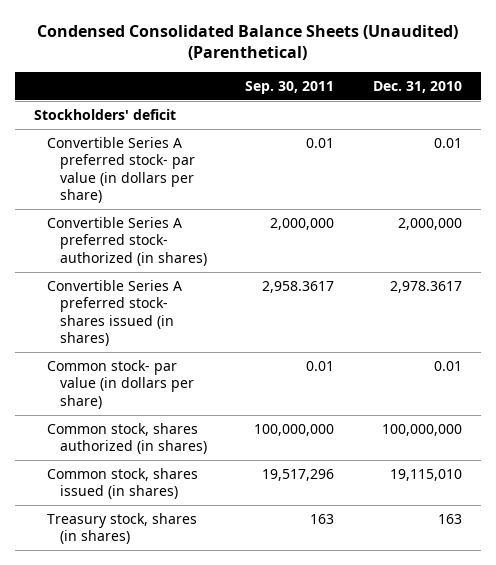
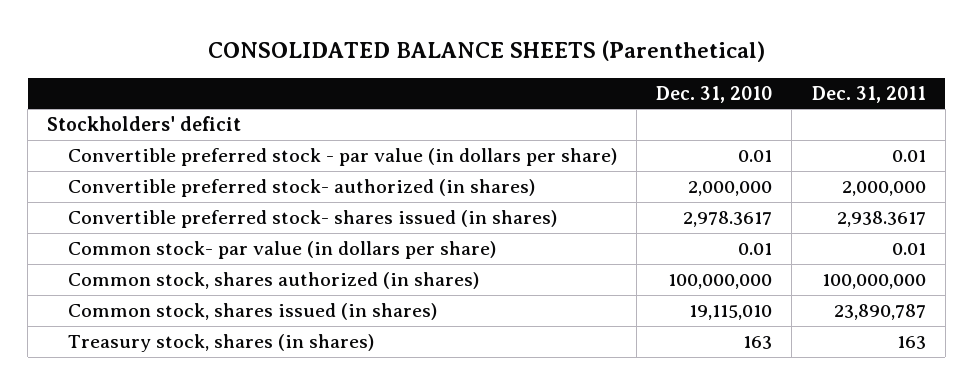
[36,24,458,61] Condensed Consolidated Balance Sheets (Unaudited) (Parenthetical) -> [208,40,766,63] CONSOLIDATED BALANCE SHEETS (Parenthetical)
[245,80,335,94] Sep. 30, 2011 -> none
none -> [811,85,926,103] Dec. 31, 2011
[47,136,195,204] Convertible Series A preferred stock- par value (in dollars per share) -> [68,148,618,167] Convertible preferred stock - par value (in dollars per share)
[47,216,207,266] Convertible Series A preferred stock- authorized (in shares) -> [68,179,536,198] Convertible preferred stock- authorized (in shares)
[47,279,183,347] Convertible Series A preferred stock- shares issued (in shares) -> [68,210,558,229] Convertible preferred stock- shares issued (in shares)

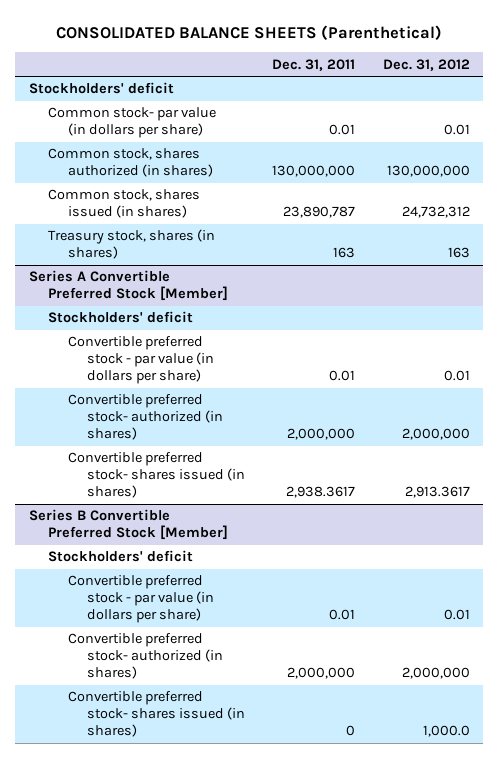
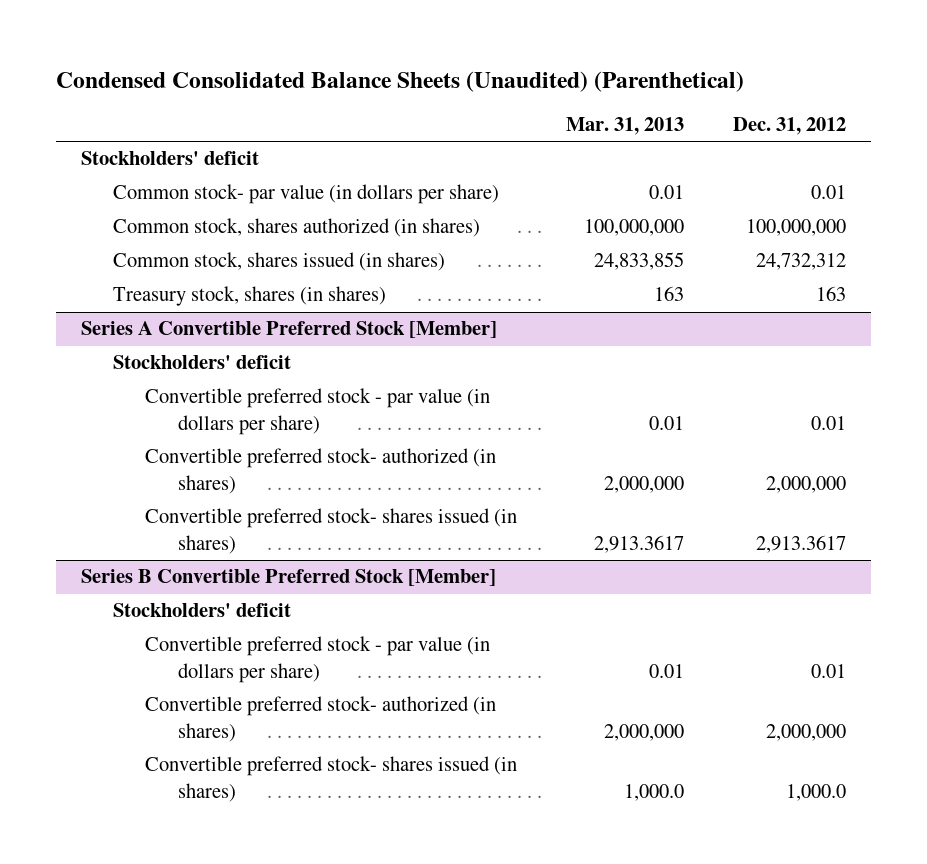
[56,24,443,40] CONSOLIDATED BALANCE SHEETS (Parenthetical) -> [55,70,744,92] Condensed Consolidated Balance Sheets (Unaudited) (Parenthetical)
[272,58,356,71] Dec. 31, 2011 -> none
none -> [566,117,685,136] Mar. 31, 2013
[386,165,470,178] 130,000,000 -> [746,219,847,237] 100,000,000

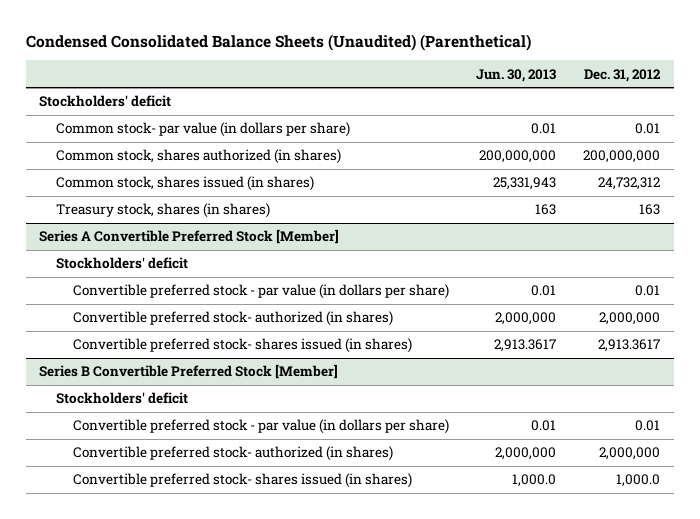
[566,117,685,136] Mar. 31, 2013 -> none
none -> [476,68,557,82] Jun. 30, 2013
[746,219,847,237] 100,000,000 -> [583,150,661,164] 200,000,000

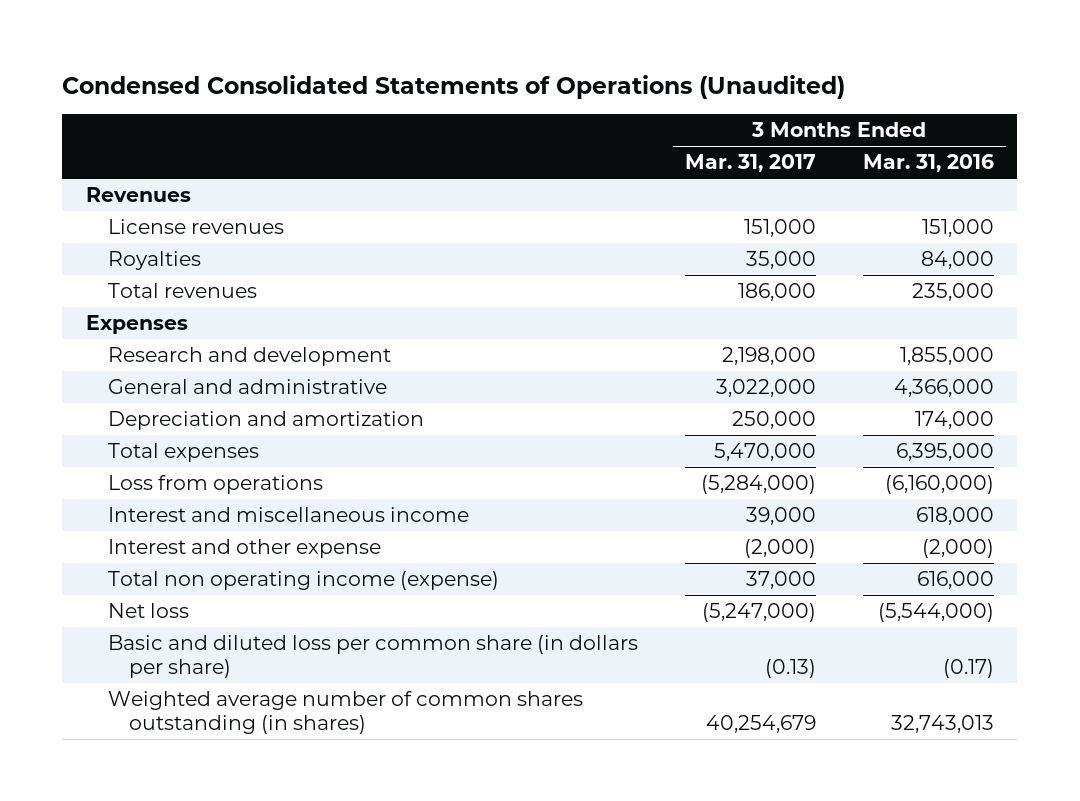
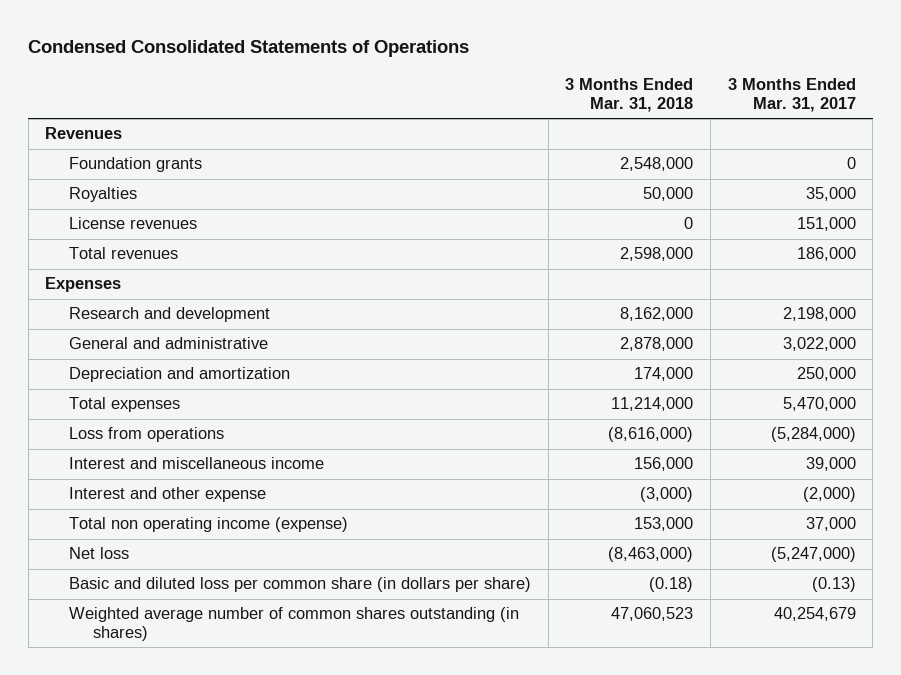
[62,74,846,99] Condensed Consolidated Statements of Operations (Unaudited) -> [28,40,470,58] Condensed Consolidated Statements of Operations
[862,154,994,173] Mar. 31, 2016 -> none
none -> [565,78,694,112] 3 Months Ended Mar. 31, 2018
none -> [69,157,203,173] Foundation grants
[107,219,284,235] License revenues -> [69,217,198,230] License revenues

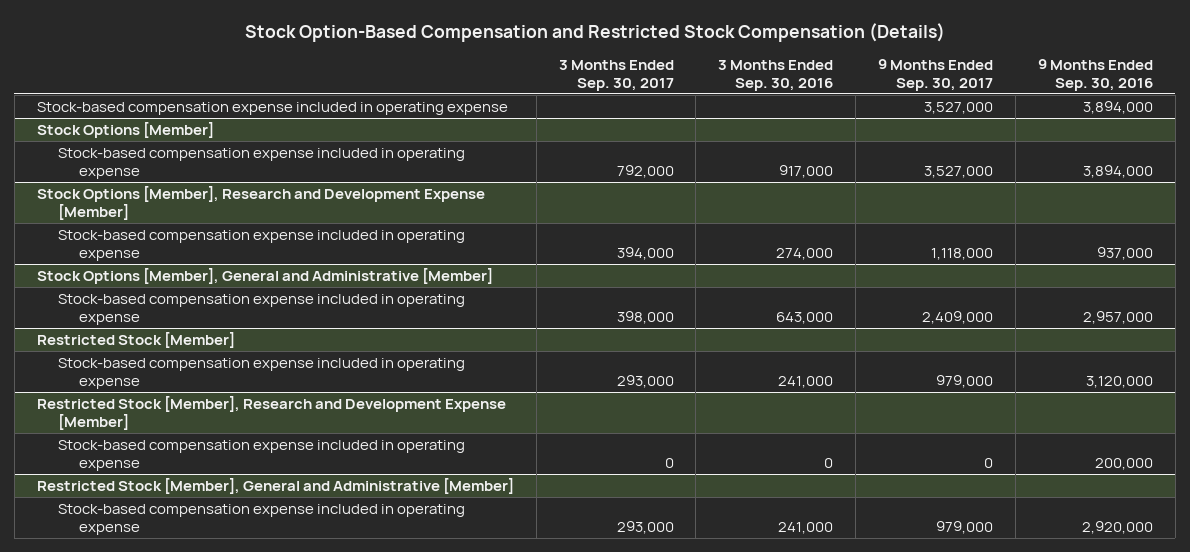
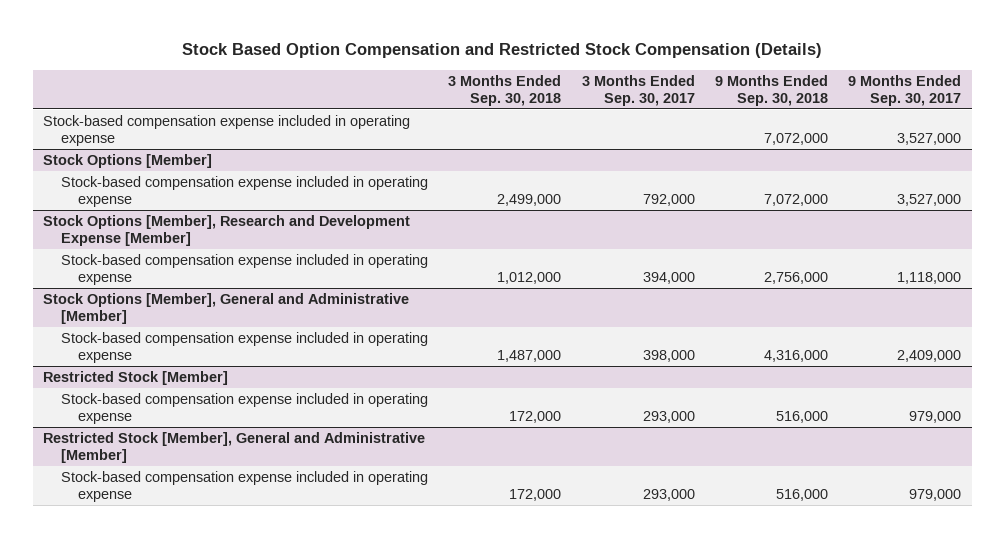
[244,22,945,42] Stock Option-Based Compensation and Restricted Stock Compensation (Details) -> [182,43,823,59] Stock Based Option Compensation and Restricted Stock Compensation (Details)
[718,59,834,91] 3 Months Ended Sep. 30, 2016 -> none
[1037,58,1153,91] 9 Months Ended Sep. 30, 2016 -> none
none -> [448,74,562,106] 3 Months Ended Sep. 30, 2018
none -> [715,74,829,106] 9 Months Ended Sep. 30, 2018
[36,396,506,431] Restricted Stock [Member], Research and Development Expense [Member] -> none
[57,440,465,472] Stock-based compensation expense included in operating expense -> none

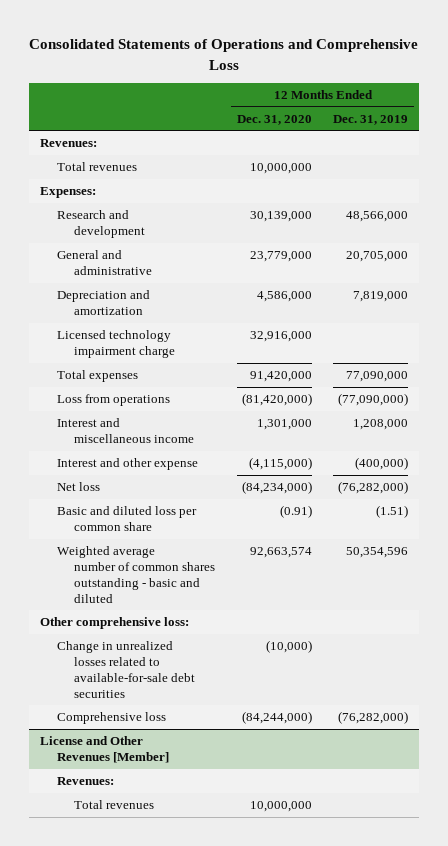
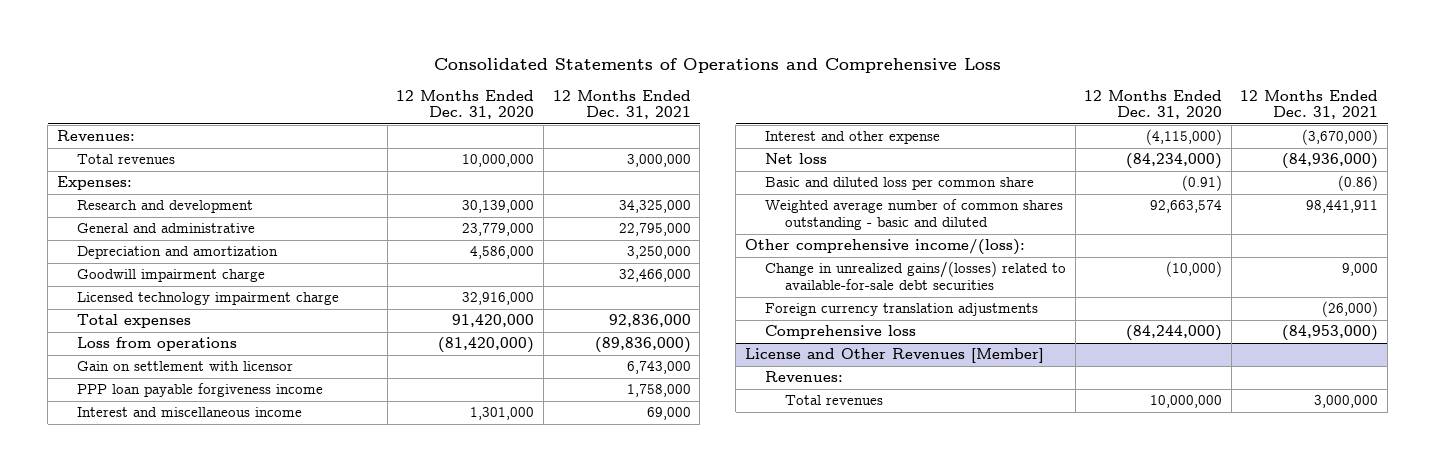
[333,114,409,125] Dec. 31, 2019 -> none
none -> [552,89,691,120] 12 Months Ended Dec. 31, 2021
none -> [77,269,266,283] Goodwill impairment charge
none -> [77,361,294,372] Gain on settlement with licensor
none -> [77,383,324,398] PPP loan payable forgiveness income
[39,617,189,630] Other comprehensive loss: -> [744,239,1025,256] Other comprehensive income/(loss):
[57,641,196,698] Change in unrealized losses related to available-for-sale debt securities -> [764,261,1066,291] Change in unrealized gains/(losses) related to available-for-sale debt securities
none -> [764,303,1038,317] Foreign currency translation adjustments

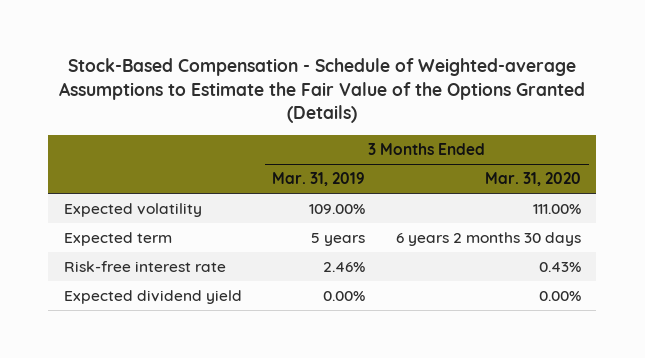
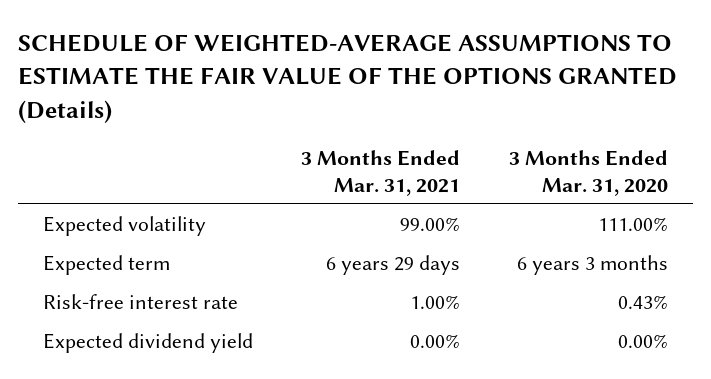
[59,57,586,124] Stock-Based Compensation - Schedule of Weighted-average Assumptions to Estimate the Fair Value of the Options Granted (Details) -> [18,34,678,123] SCHEDULE OF WEIGHTED-AVERAGE ASSUMPTIONS TO ESTIMATE THE FAIR VALUE OF THE OPTIONS GRANTED (Details)
[272,172,366,187] Mar. 31, 2019 -> none
none -> [301,150,461,196] 3 Months Ended Mar. 31, 2021
[396,232,582,247] 6 years 2 months 30 days -> [517,255,669,276] 6 years 3 months

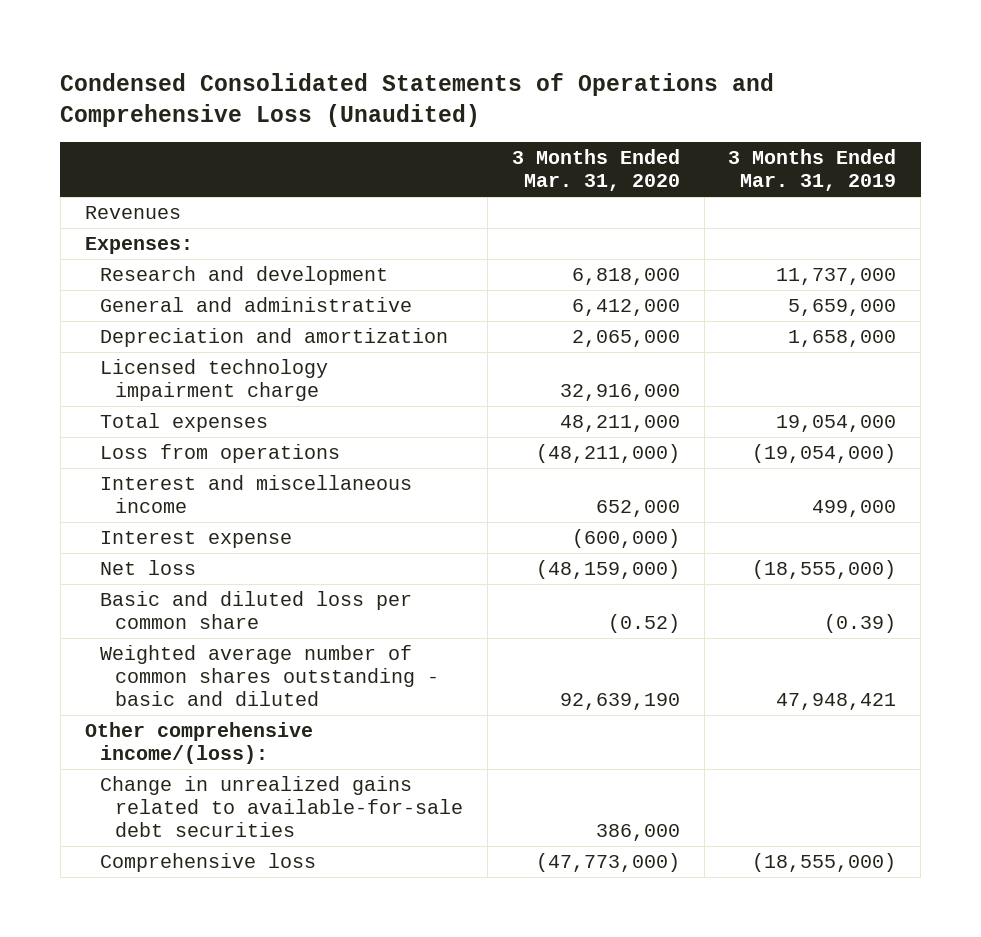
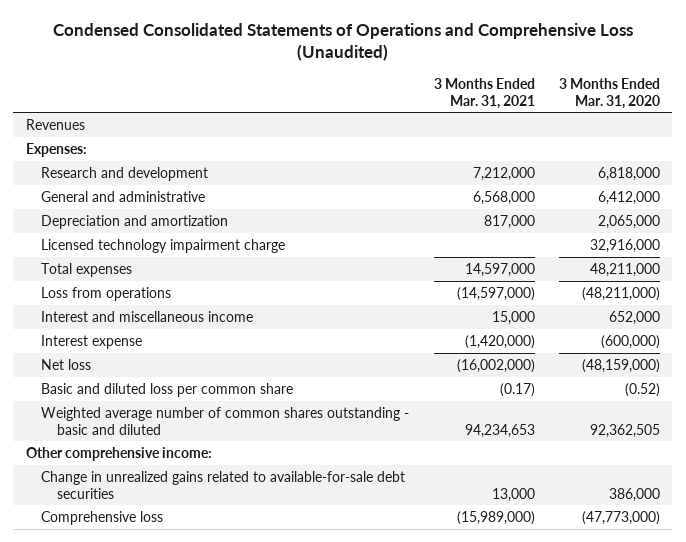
[728,149,897,192] 3 Months Ended Mar. 31, 2019 -> none
none -> [433,77,535,109] 3 Months Ended Mar. 31, 2021
[559,693,680,711] 92,639,190 -> [589,423,660,438] 92,362,505
[84,721,313,765] Other comprehensive income/(loss): -> [25,446,212,461] Other comprehensive income:

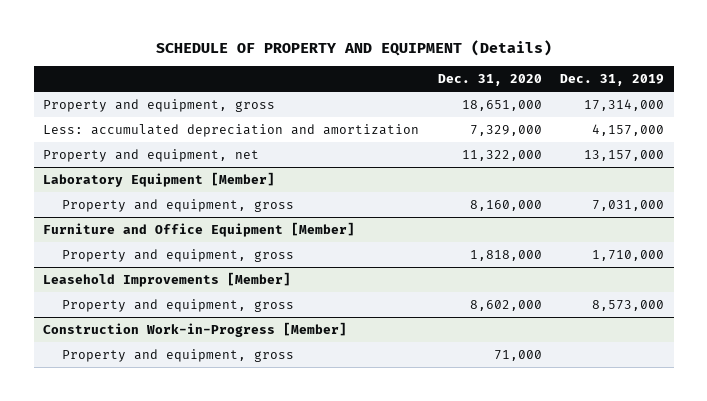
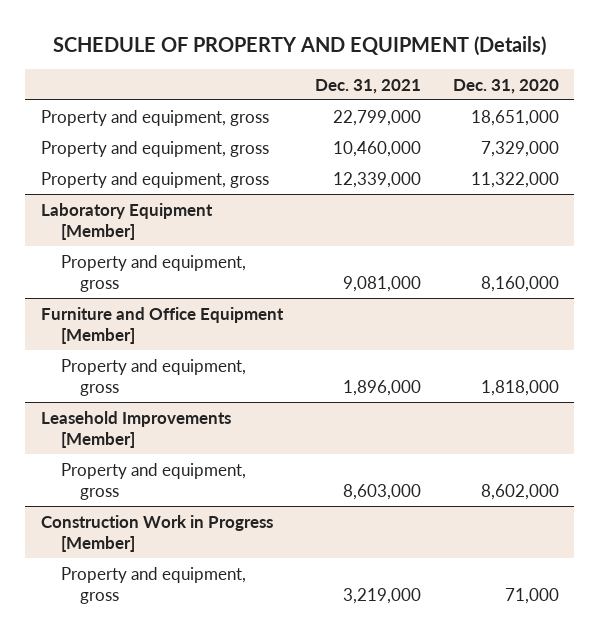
[560,74,665,87] Dec. 31, 2019 -> none
none -> [314,78,421,94] Dec. 31, 2021
[42,124,419,138] Less: accumulated depreciation and amortization -> [41,140,270,157] Property and equipment, gross
[42,149,259,163] Property and equipment, net -> [41,171,270,188] Property and equipment, gross
[42,322,347,338] Construction Work-in-Progress [Member] -> [41,514,274,552] Construction Work in Progress [Member]

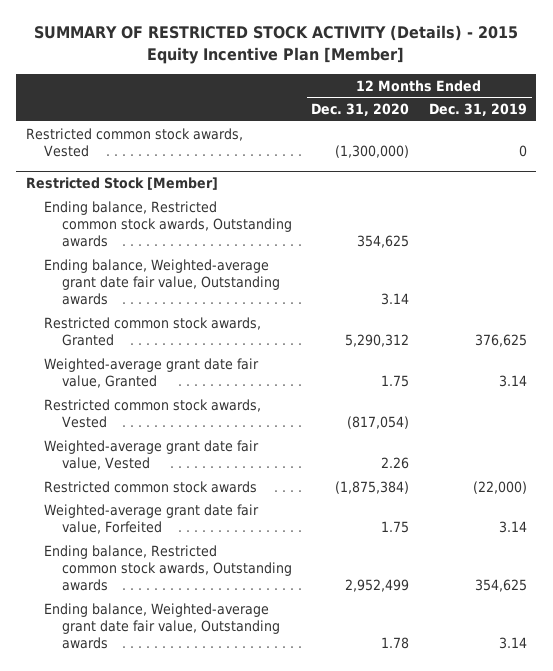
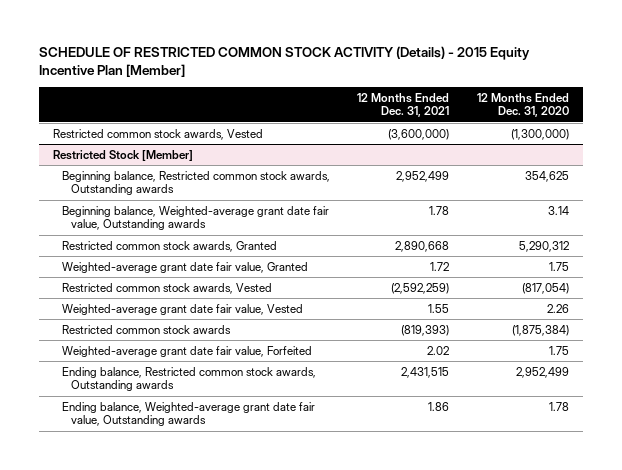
[34,24,519,64] SUMMARY OF RESTRICTED STOCK ACTIVITY (Details) - 2015 Equity Incentive Plan [Member] -> [39,46,531,78] SCHEDULE OF RESTRICTED COMMON STOCK ACTIVITY (Details) - 2015 Equity Incentive Plan [Member]
[428,103,527,117] Dec. 31, 2019 -> none
none -> [357,92,450,118] 12 Months Ended Dec. 31, 2021
[43,200,293,247] Ending balance, Restricted common stock awards, Outstanding awards -> [61,170,330,196] Beginning balance, Restricted common stock awards, Outstanding awards
[43,258,281,305] Ending balance, Weighted-average grant date fair value, Outstanding awards -> [61,205,329,231] Beginning balance, Weighted-average grant date fair value, Outstanding awards

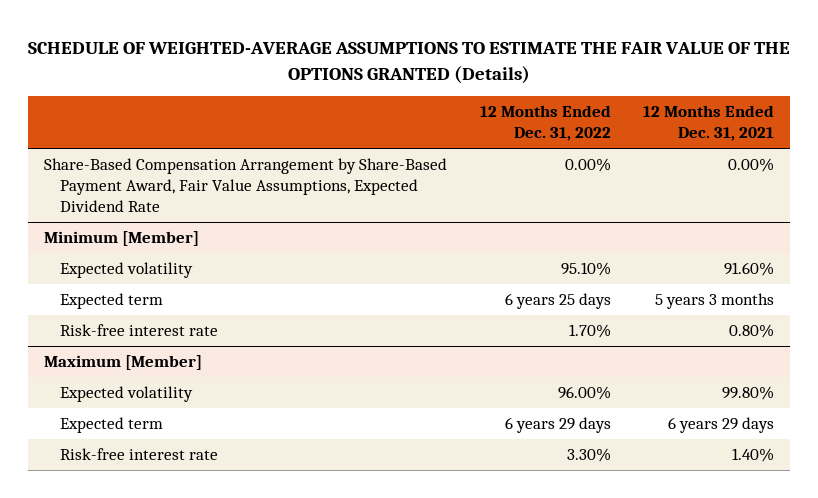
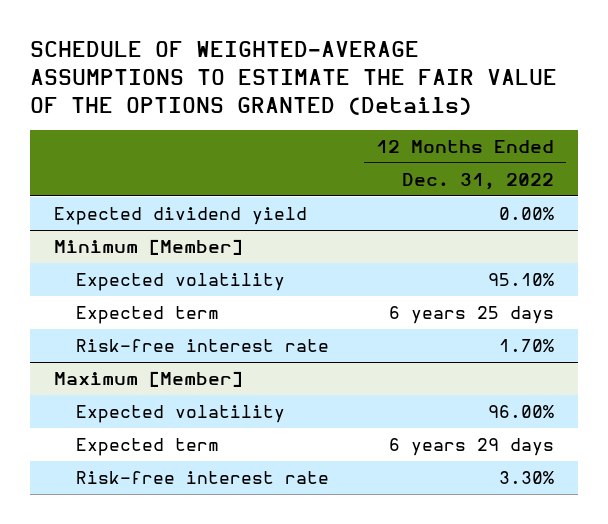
[643,105,775,142] 12 Months Ended Dec. 31, 2021 -> none
[44,158,448,212] Share-Based Compensation Arrangement by Share-Based Payment Award, Fair Value Assumptions, Expected Dividend Rate -> [53,207,307,226] Expected dividend yield

